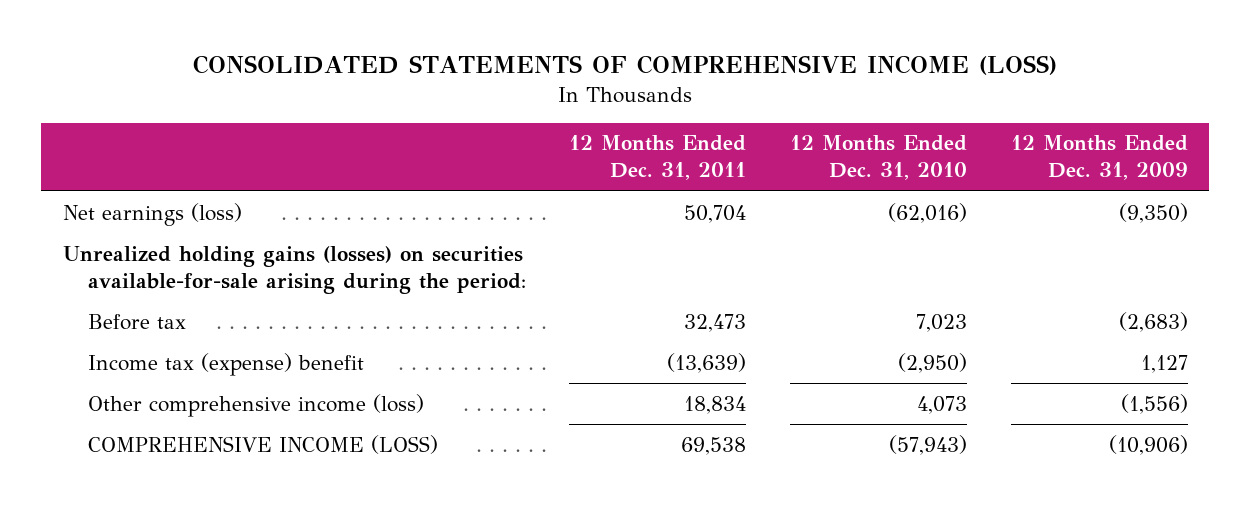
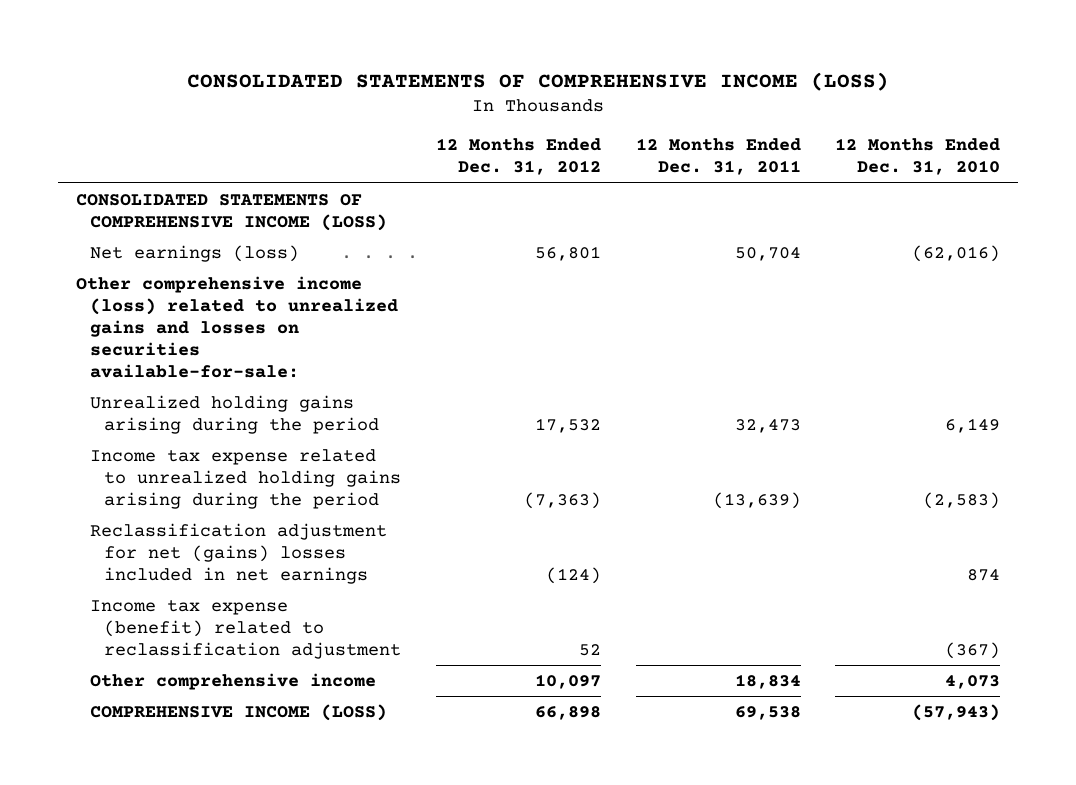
[1010,135,1188,181] 12 Months Ended Dec. 31, 2009 -> none
none -> [435,138,601,176] 12 Months Ended Dec. 31, 2012
none -> [75,193,387,231] CONSOLIDATED STATEMENTS OF COMPREHENSIVE INCOME (LOSS)
[87,313,186,330] Before tax -> none
[62,245,526,294] Unrealized holding gains (losses) on securities available-for-sale arising during the period: -> [75,275,398,378] Other comprehensive income (loss) related to unrealized gains and losses on securities available-for-sale:
none -> [89,394,380,434] Unrealized holding gains arising during the period
[87,352,364,376] Income tax (expense) benefit -> [89,448,402,509] Income tax expense related to unrealized holding gains arising during the period
[897,352,967,373] (2,950) -> [923,491,1001,509] (2,583)
none -> [89,522,387,584] Reclassification adjustment for net (gains) losses included in net earnings
none -> [89,599,402,659] Income tax expense (benefit) related to reclassification adjustment
[87,393,424,417] Other comprehensive income (loss) -> [89,672,376,690] Other comprehensive income

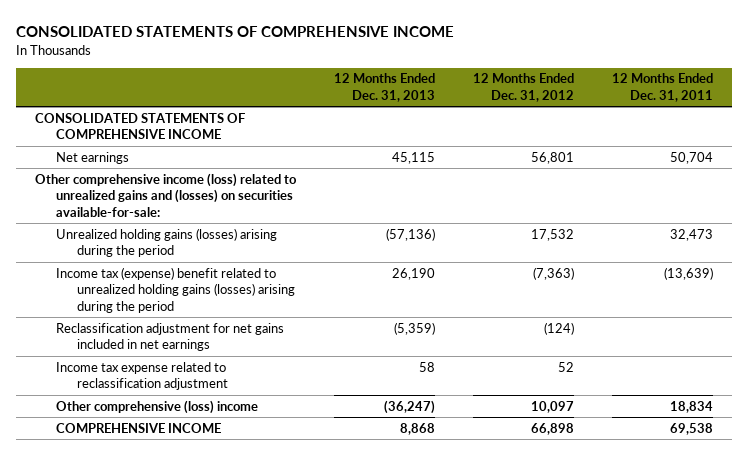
[186,71,889,91] CONSOLIDATED STATEMENTS OF COMPREHENSIVE INCOME (LOSS) -> [16,25,455,37] CONSOLIDATED STATEMENTS OF COMPREHENSIVE INCOME
[835,138,1001,176] 12 Months Ended Dec. 31, 2010 -> none
none -> [334,73,436,102] 12 Months Ended Dec. 31, 2013
[75,193,387,231] CONSOLIDATED STATEMENTS OF COMPREHENSIVE INCOME (LOSS) -> [35,112,246,140] CONSOLIDATED STATEMENTS OF COMPREHENSIVE INCOME
[89,244,299,262] Net earnings (loss) -> [56,151,130,164] Net earnings
[75,275,398,378] Other comprehensive income (loss) related to unrealized gains and losses on securities available-for-sale: -> [35,172,298,217] Other comprehensive income (loss) related to unrealized gains and (losses) on securities available-for-sale:
[89,394,380,434] Unrealized holding gains arising during the period -> [56,227,278,258] Unrealized holding gains (losses) arising during the period
[89,448,402,509] Income tax expense related to unrealized holding gains arising during the period -> [56,266,296,313] Income tax (expense) benefit related to unrealized holding gains (losses) arising during the period
[89,522,387,584] Reclassification adjustment for net (gains) losses included in net earnings -> [56,322,285,352] Reclassification adjustment for net gains included in net earnings
[89,599,402,659] Income tax expense (benefit) related to reclassification adjustment -> [56,361,229,391] Income tax expense related to reclassification adjustment
[89,672,376,690] Other comprehensive income -> [56,399,259,414] Other comprehensive (loss) income
[89,703,387,721] COMPREHENSIVE INCOME (LOSS) -> [56,422,222,433] COMPREHENSIVE INCOME

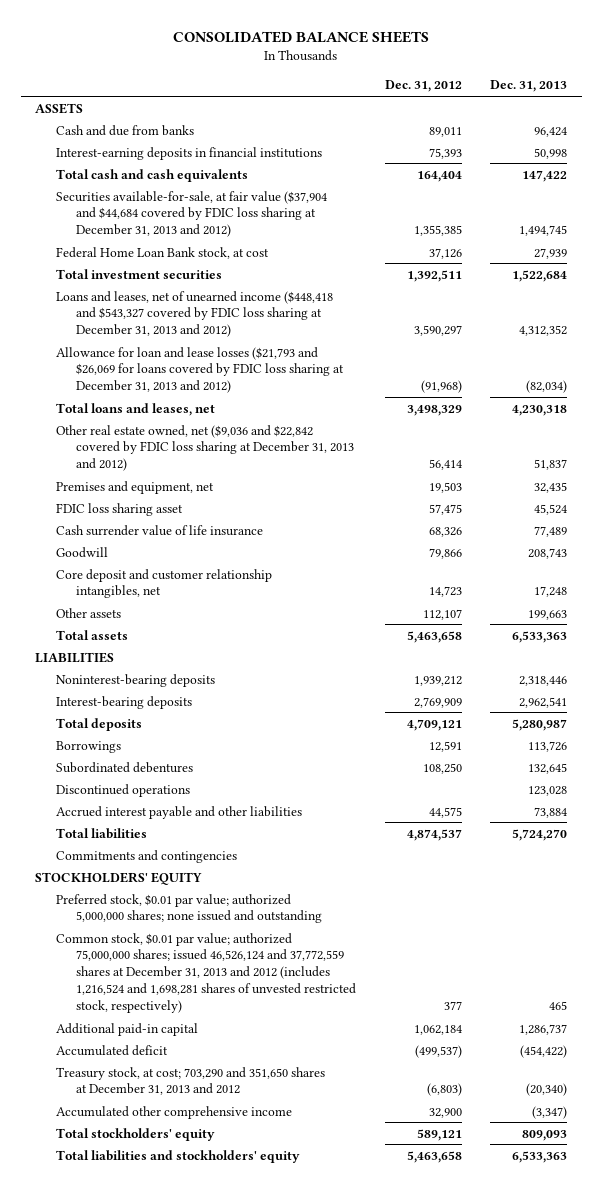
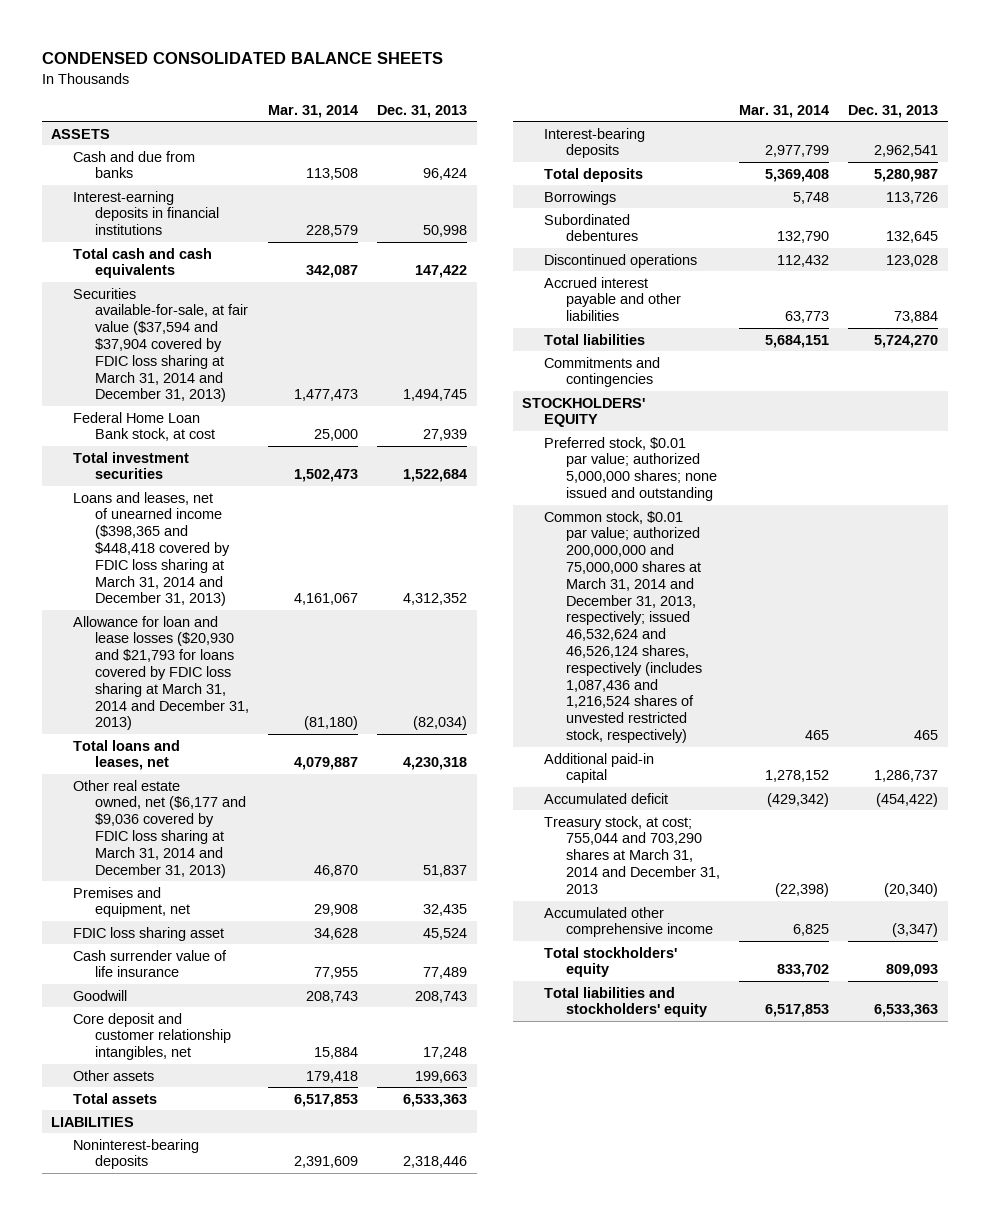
[173,30,430,43] CONSOLIDATED BALANCE SHEETS -> [41,52,443,65] CONDENSED CONSOLIDATED BALANCE SHEETS
[384,80,462,93] Dec. 31, 2012 -> none
none -> [268,104,359,118] Mar. 31, 2014
[55,190,327,238] Securities available-for-sale, at fair value ($37,904 and $44,684 covered by FDIC loss sharing at December 31, 2013 and 2012) -> [73,287,249,403] Securities available-for-sale, at fair value ($37,594 and $37,904 covered by FDIC loss sharing at March 31, 2014 and December 31, 2013)
[55,290,333,338] Loans and leases, net of unearned income ($448,418 and $543,327 covered by FDIC loss sharing at December 31, 2013 and 2012) -> [73,491,231,607] Loans and leases, net of unearned income ($398,365 and $448,418 covered by FDIC loss sharing at March 31, 2014 and December 31, 2013)
[55,346,345,394] Allowance for loan and lease losses ($21,793 and $26,069 for loans covered by FDIC loss sharing at December 31, 2013 and 2012) -> [73,615,250,731] Allowance for loan and lease losses ($20,930 and $21,793 for loans covered by FDIC loss sharing at March 31, 2014 and December 31, 2013)
[55,424,355,472] Other real estate owned, net ($9,036 and $22,842 covered by FDIC loss sharing at December 31, 2013 and 2012) -> [73,779,247,878] Other real estate owned, net ($6,177 and $9,036 covered by FDIC loss sharing at March 31, 2014 and December 31, 2013)
[55,932,357,1014] Common stock, $0.01 par value; authorized 75,000,000 shares; issued 46,526,124 and 37,772,559 shares at December 31, 2013 and 2012 (includes 1,216,524 and 1,698,281 shares of unvested restricted stock, respectively) -> [544,510,702,743] Common stock, $0.01 par value; authorized 200,000,000 and 75,000,000 shares at March 31, 2014 and December 31, 2013, respectively; issued 46,532,624 and 46,526,124 shares, respectively (includes 1,087,436 and 1,216,524 shares of unvested restricted stock, respectively)
[55,1066,325,1096] Treasury stock, at cost; 703,290 and 351,650 shares at December 31, 2013 and 2012 -> [544,815,720,894] Treasury stock, at cost; 755,044 and 703,290 shares at March 31, 2014 and December 31, 2013

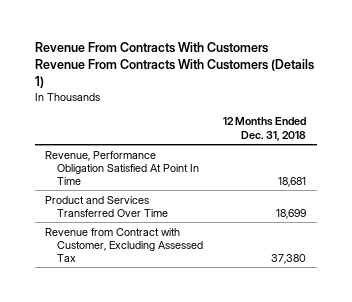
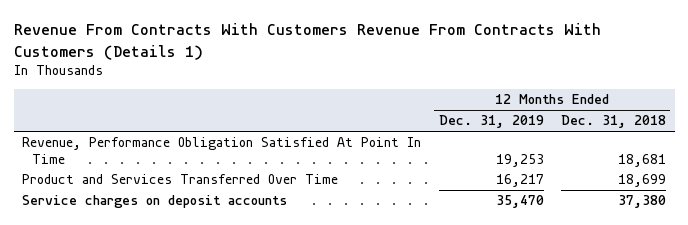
none -> [438,115,544,129] Dec. 31, 2019
[45,227,203,262] Revenue from Contract with Customer, Excluding Assessed Tax -> [22,195,288,209] Service charges on deposit accounts

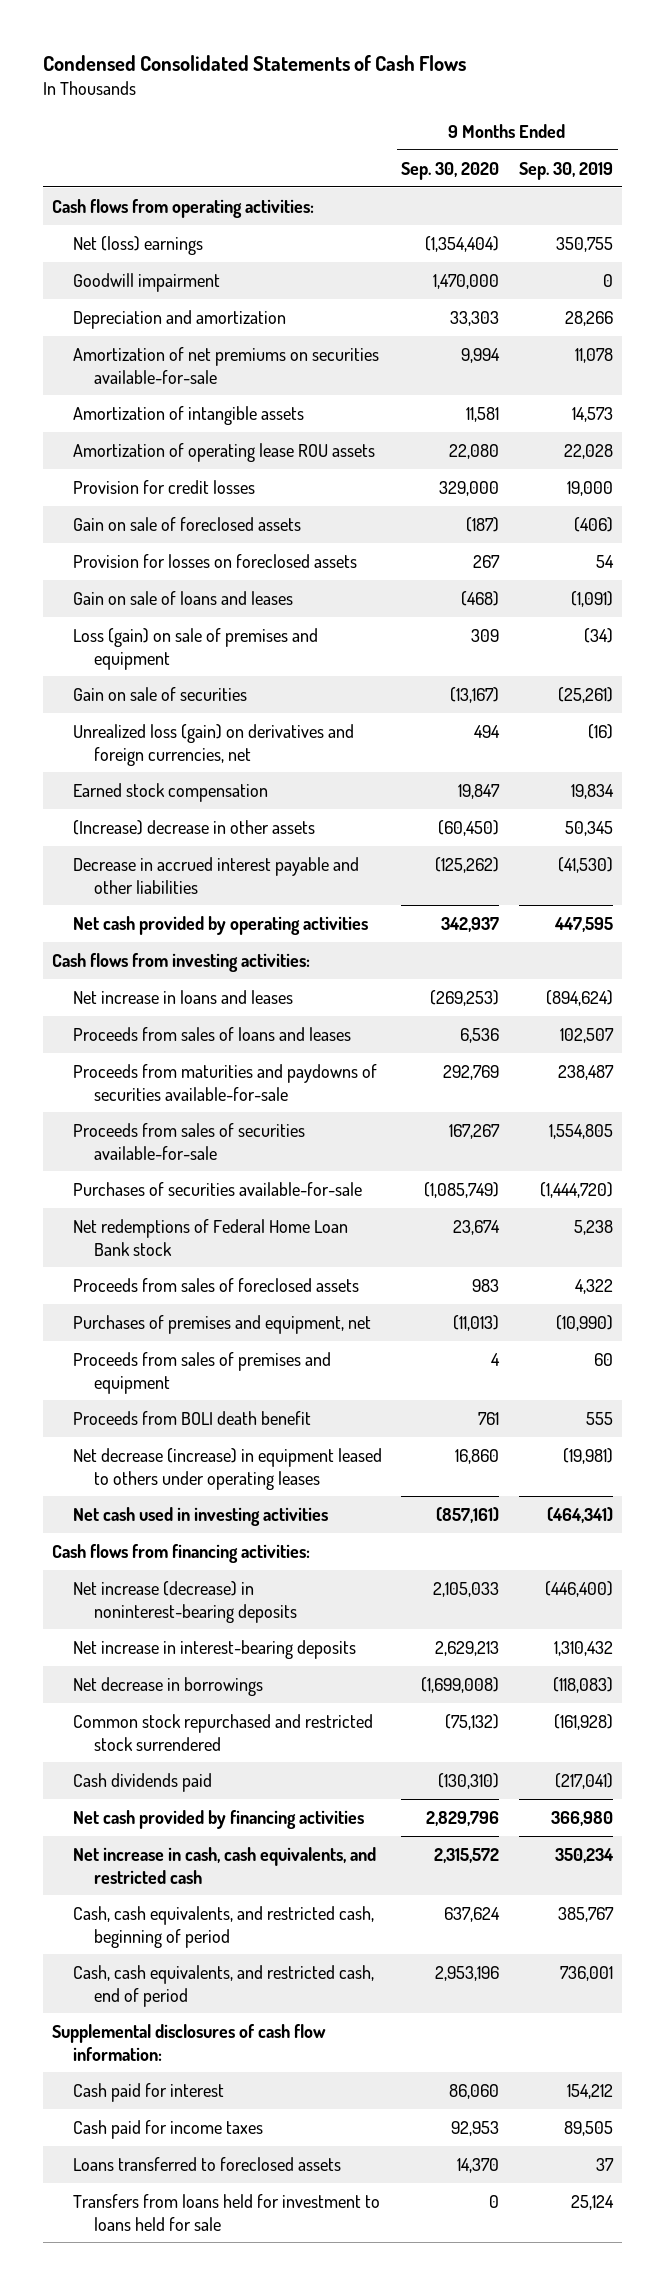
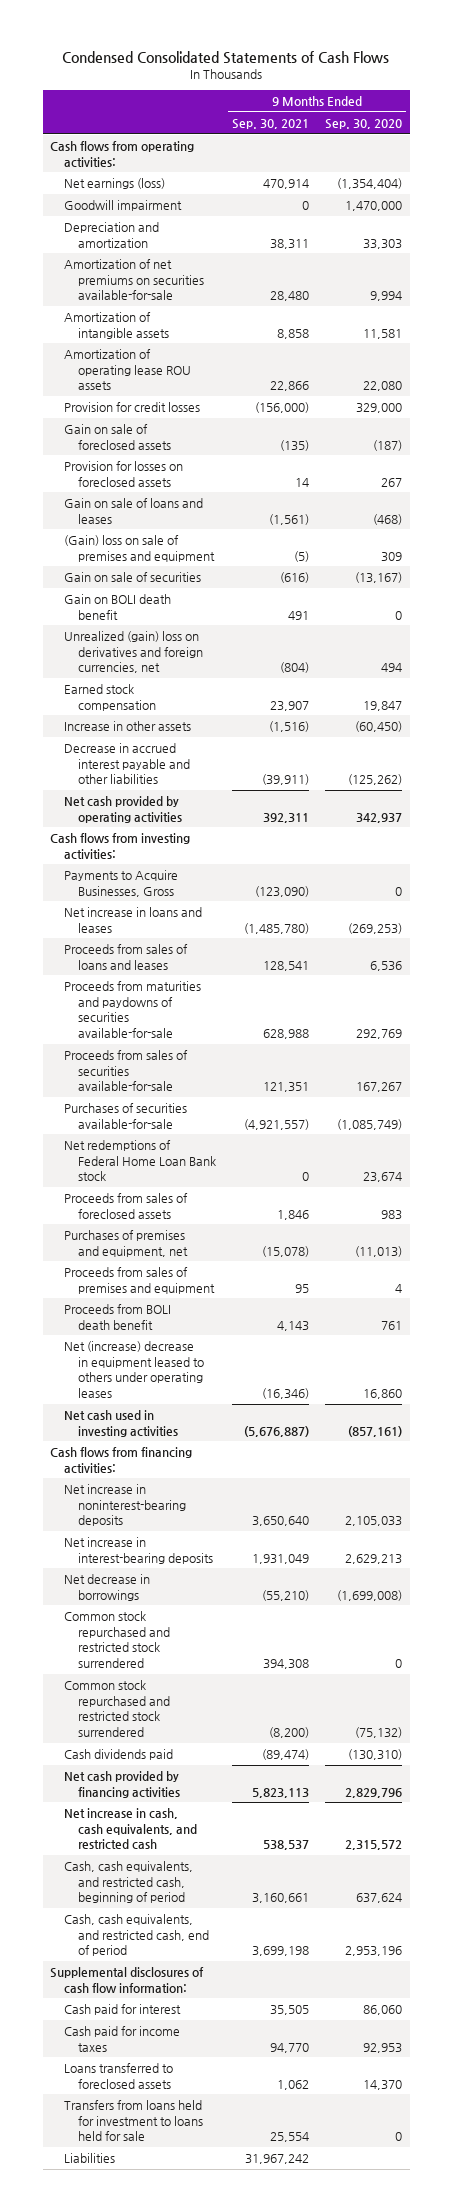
[518,161,613,180] Sep. 30, 2019 -> none
none -> [232,119,310,130] Sep. 30, 2021
[73,235,204,255] Net (loss) earnings -> [64,178,166,190] Net earnings (loss)
[73,627,319,670] Loss (gain) on sale of premises and equipment -> [64,535,216,562] (Gain) loss on sale of premises and equipment
none -> [64,594,172,620] Gain on BOLI death benefit
[73,723,355,766] Unrealized loss (gain) on derivatives and foreign currencies, net -> [64,631,204,674] Unrealized (gain) loss on derivatives and foreign currencies, net
[73,819,316,835] (Increase) decrease in other assets -> [64,721,192,732] Increase in other assets
none -> [64,870,179,897] Payments to Acquire Businesses, Gross
[73,1447,383,1490] Net decrease (increase) in equipment leased to others under operating leases -> [64,1341,205,1399] Net (increase) decrease in equipment leased to others under operating leases
[73,1580,297,1623] Net increase (decrease) in noninterest-bearing deposits -> [64,1484,187,1527] Net increase in noninterest-bearing deposits
none -> [64,1611,171,1669] Common stock repurchased and restricted stock surrendered
none -> [64,2153,116,2164] Liabilities

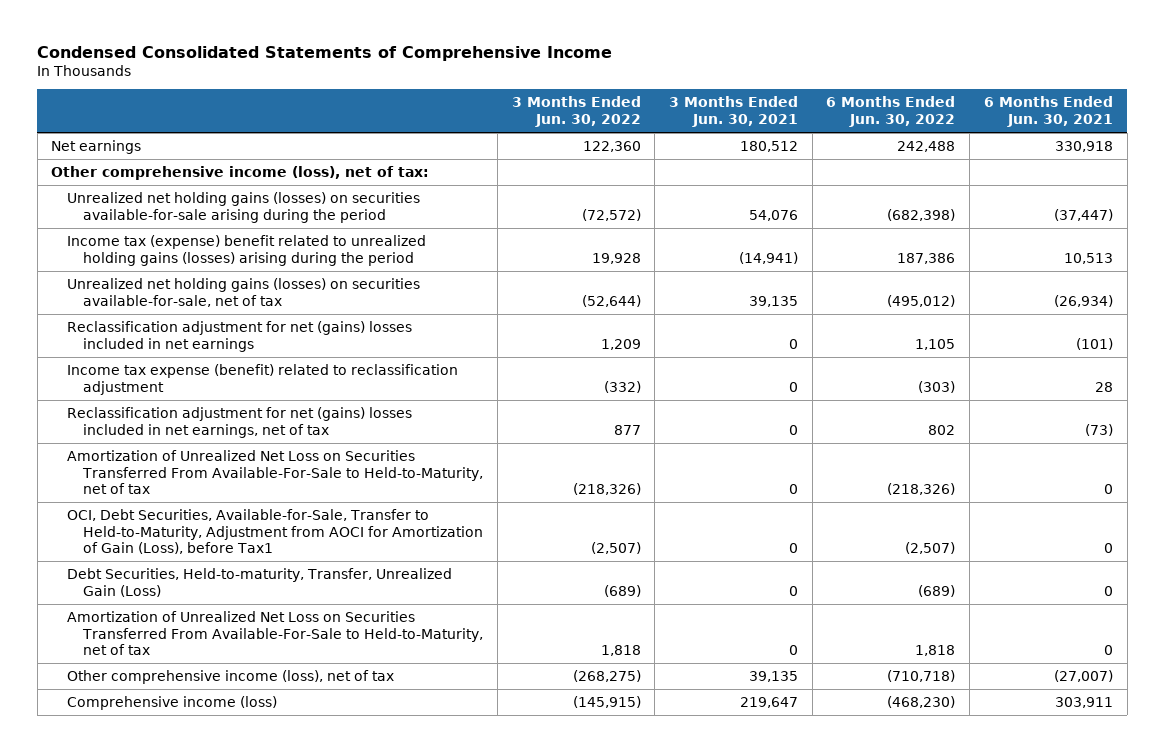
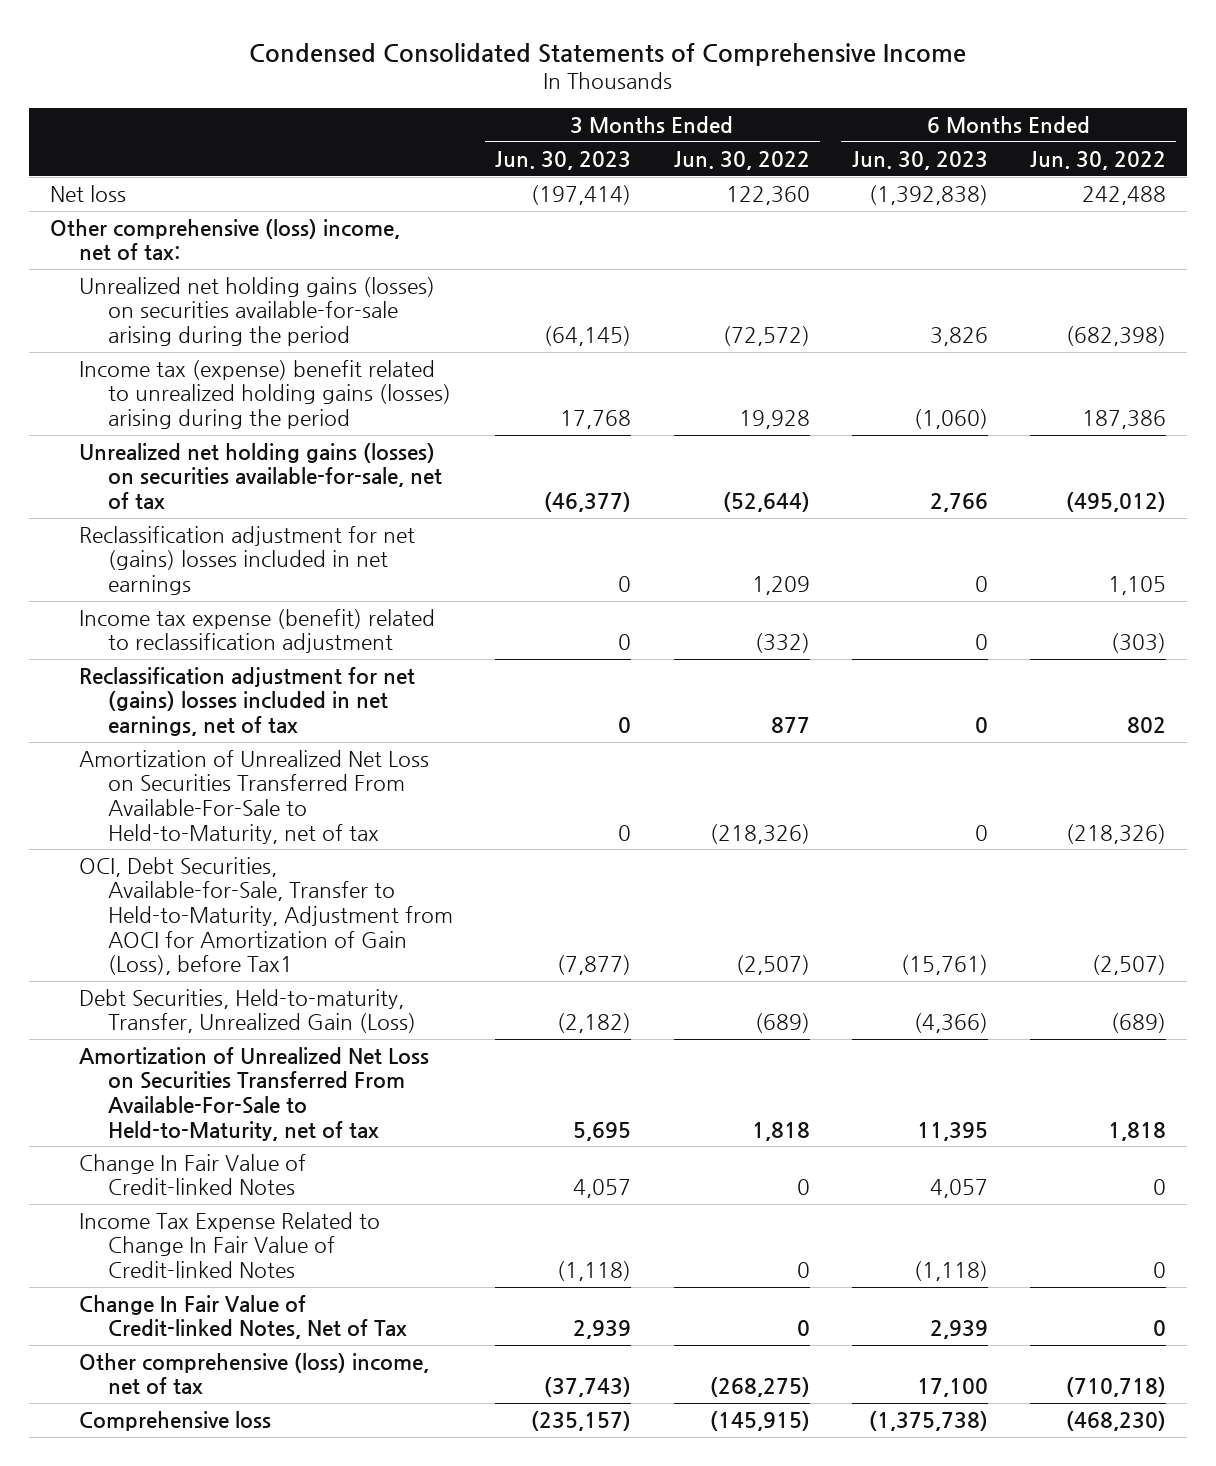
[669,96,799,127] 3 Months Ended Jun. 30, 2021 -> none
[983,96,1113,127] 6 Months Ended Jun. 30, 2021 -> none
none -> [495,150,632,170] Jun. 30, 2023
none -> [851,150,988,170] Jun. 30, 2023
[51,140,142,155] Net earnings -> [50,184,127,202] Net loss
[51,166,430,181] Other comprehensive income (loss), net of tax: -> [50,218,401,261] Other comprehensive (loss) income, net of tax:
none -> [79,1153,307,1196] Change In Fair Value of Credit-linked Notes
none -> [79,1211,381,1278] Income Tax Expense Related to Change In Fair Value of Credit-linked Notes
none -> [79,1294,408,1340] Change In Fair Value of Credit-linked Notes, Net of Tax
[67,670,395,685] Other comprehensive income (loss), net of tax -> [79,1352,430,1395] Other comprehensive (loss) income, net of tax
[67,696,278,711] Comprehensive income (loss) -> [79,1410,272,1431] Comprehensive loss

